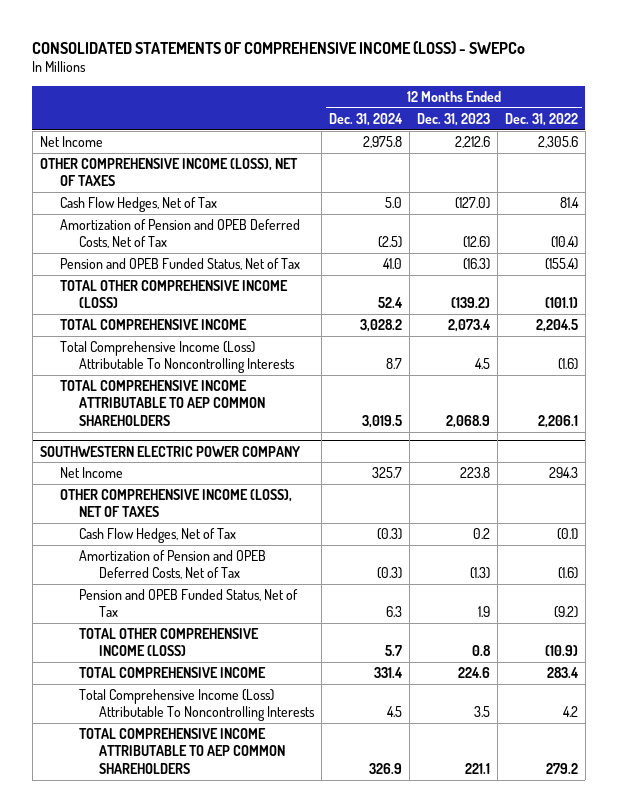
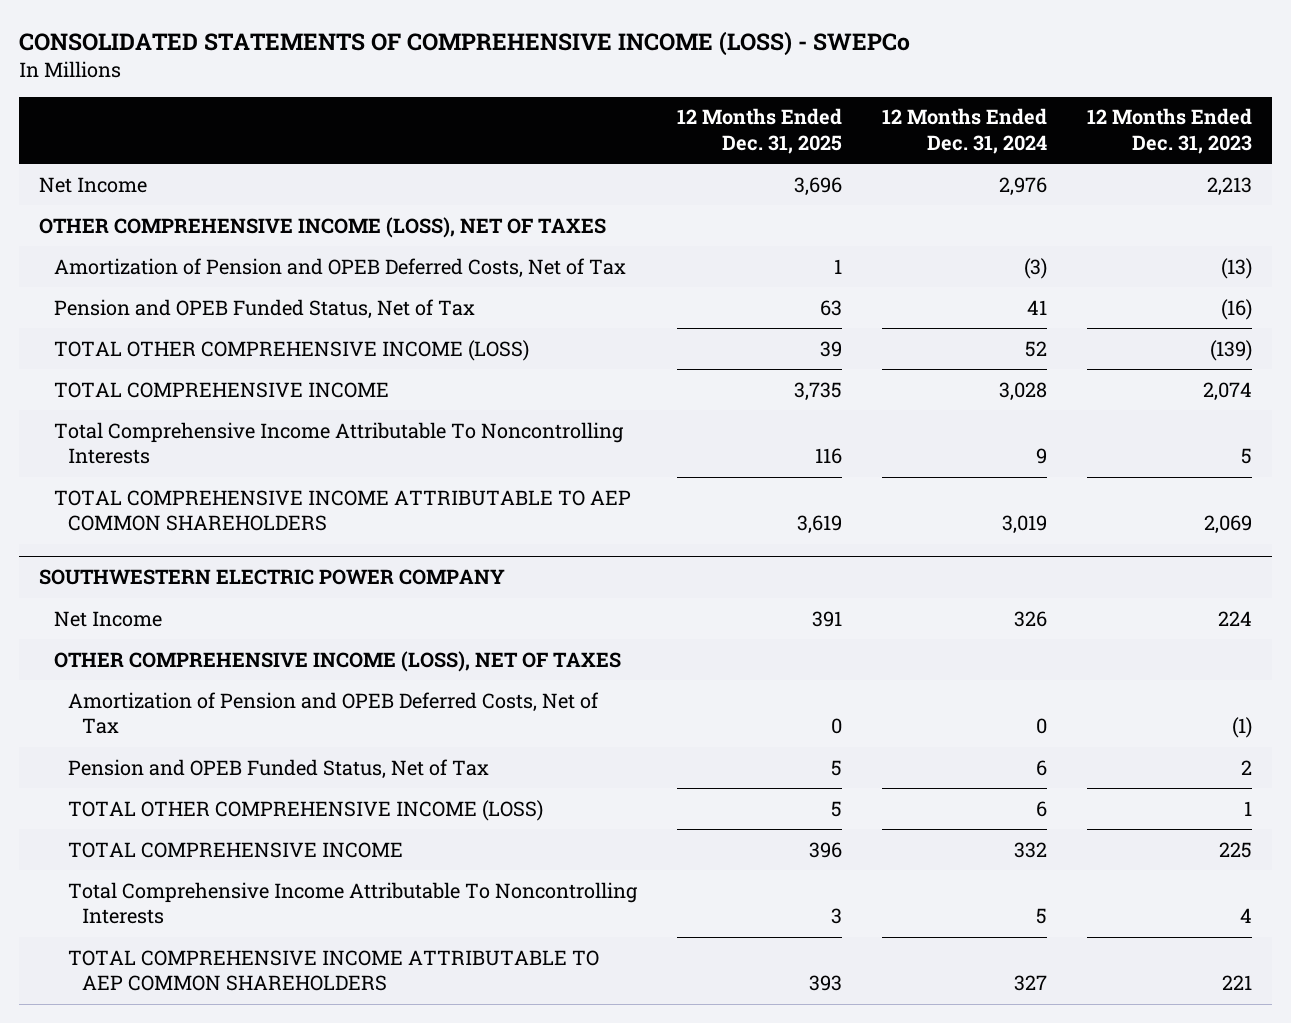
[505,112,579,126] Dec. 31, 2022 -> none
none -> [676,108,842,154] 12 Months Ended Dec. 31, 2025
[363,135,403,148] 2,975.8 -> [998,176,1047,196] 2,976
[455,135,491,148] 2,212.6 -> [1206,176,1252,196] 2,213
[59,196,217,212] Cash Flow Hedges, Net of Tax -> none
[378,236,403,249] (2.5) -> [1023,257,1047,279] (3)
[463,236,491,249] (12.6) -> [1220,257,1252,279] (13)
[383,257,403,269] 41.0 -> [1026,299,1047,315] 41
[463,257,491,270] (16.3) -> [1220,298,1252,320] (16)
[378,297,404,309] 52.4 -> [1024,340,1047,357] 52
[451,297,491,309] (139.2) -> [1209,339,1252,361] (139)
[360,318,403,332] 3,028.2 -> [998,381,1047,401] 3,028
[448,318,492,332] 2,073.4 -> [1202,381,1252,401] 2,074
[59,340,296,374] Total Comprehensive Income (Loss) Attributable To Noncontrolling Interests -> [53,421,624,465] Total Comprehensive Income Attributable To Noncontrolling Interests
[386,358,403,370] 8.7 -> [1035,448,1047,465] 9
[475,358,491,370] 4.5 -> [1240,448,1252,465] 5
[362,414,403,428] 3,019.5 -> [1001,515,1047,535] 3,019
[446,414,491,428] 2,068.9 -> [1203,515,1252,535] 2,069
[372,466,403,478] 325.7 -> [1013,610,1047,627] 326
[460,466,491,478] 223.8 -> [1217,610,1252,626] 224
[79,527,237,543] Cash Flow Hedges, Net of Tax -> none
[377,567,403,580] (0.3) -> [1035,718,1047,735] 0
[470,567,491,580] (1.3) -> [1231,717,1252,739] (1)
[386,606,403,618] 6.3 -> [1035,759,1047,776] 6
[478,606,491,618] 1.9 -> [1240,759,1252,775] 2
[385,645,403,657] 5.7 -> [1035,800,1047,817] 6
[472,645,492,657] 0.8 -> [1243,800,1252,816] 1
[374,666,404,678] 331.4 -> [1013,841,1047,858] 332
[458,666,491,678] 224.6 -> [1218,841,1252,858] 225
[79,688,316,722] Total Comprehensive Income (Loss) Attributable To Noncontrolling Interests -> [67,881,638,925] Total Comprehensive Income Attributable To Noncontrolling Interests
[387,706,403,718] 4.5 -> [1035,908,1047,925] 5
[474,706,491,718] 3.5 -> [1239,908,1252,924] 4
[369,762,403,774] 326.9 -> [1013,975,1047,992] 327
[465,762,491,774] 221.1 -> [1221,975,1252,991] 221

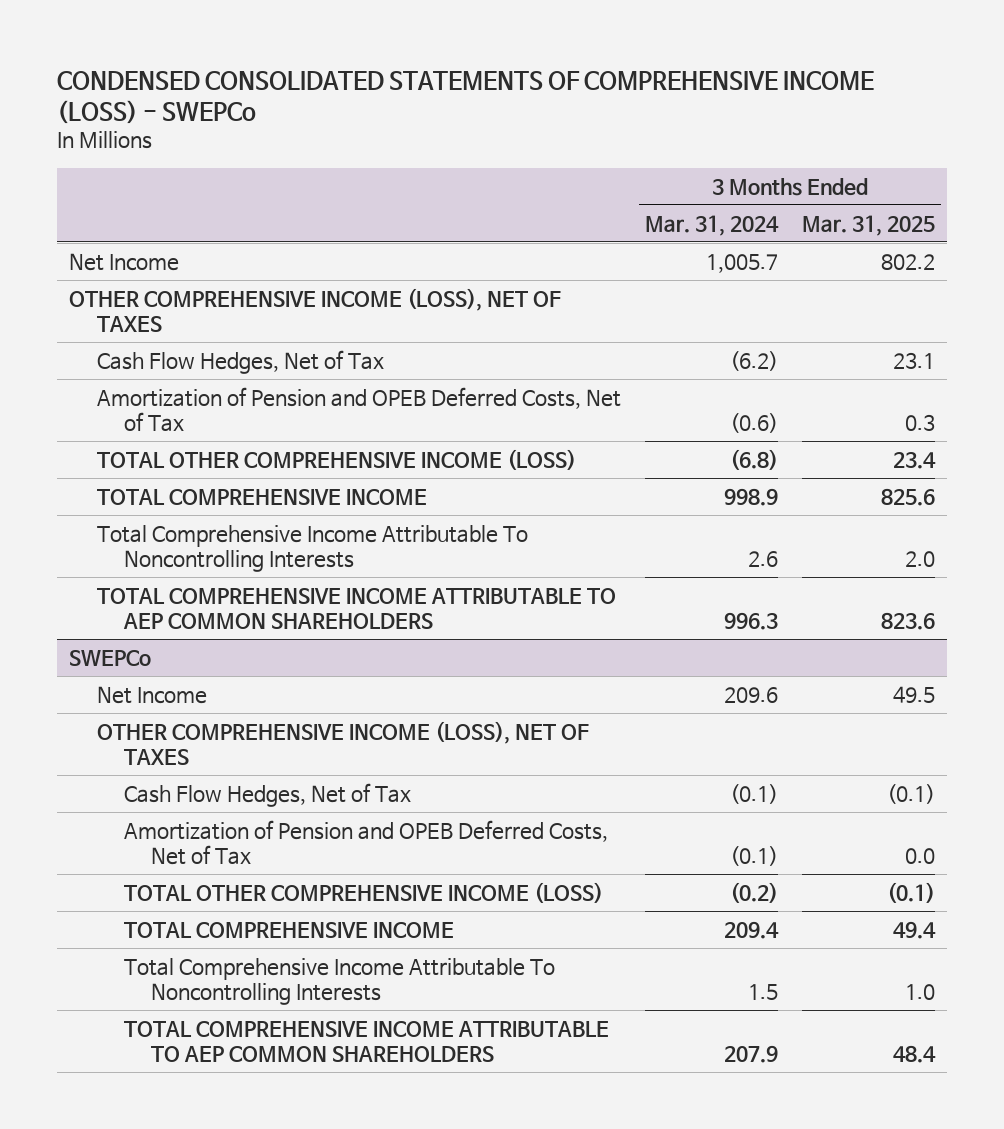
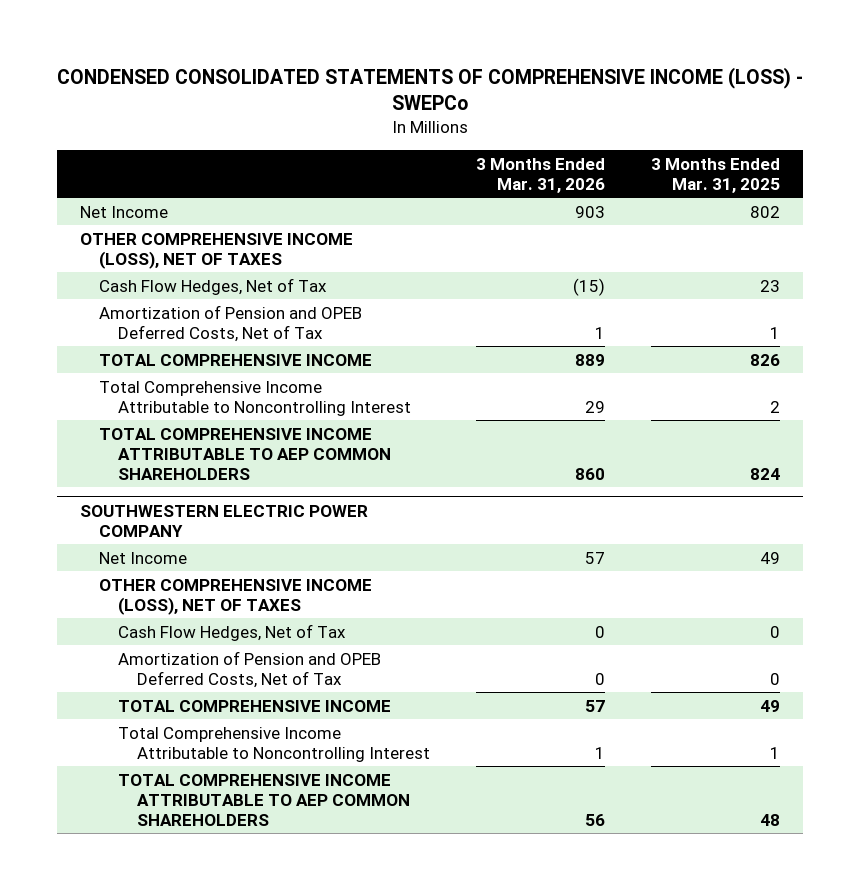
[644,214,779,236] Mar. 31, 2024 -> none
none -> [476,157,606,193] 3 Months Ended Mar. 31, 2026
[880,253,935,270] 802.2 -> [750,205,781,218] 802
[96,448,576,470] TOTAL OTHER COMPREHENSIVE INCOME (LOSS) -> none
[892,351,935,369] 23.1 -> [760,279,781,292] 23
[904,413,935,431] 0.3 -> [770,326,781,339] 1
[880,487,935,506] 825.6 -> [750,353,781,366] 826
[96,524,528,572] Total Comprehensive Income Attributable To Noncontrolling Interests -> [99,380,412,416] Total Comprehensive Income Attributable to Noncontrolling Interest
[904,550,935,567] 2.0 -> [770,400,781,413] 2
[880,611,935,630] 823.6 -> [750,467,781,480] 824
[69,649,152,666] SWEPCo -> [80,504,369,537] SOUTHWESTERN ELECTRIC POWER COMPANY
[892,685,935,703] 49.5 -> [760,551,781,564] 49
[123,881,603,903] TOTAL OTHER COMPREHENSIVE INCOME (LOSS) -> none
[886,783,935,804] (0.1) -> [770,625,781,638] 0
[904,847,935,864] 0.0 -> [770,672,781,685] 0
[892,920,936,939] 49.4 -> [760,699,781,712] 49
[123,957,555,1005] Total Comprehensive Income Attributable To Noncontrolling Interests -> [118,726,430,762] Total Comprehensive Income Attributable to Noncontrolling Interest
[904,983,935,1000] 1.0 -> [770,746,781,759] 1
[892,1044,936,1063] 48.4 -> [760,813,781,826] 48

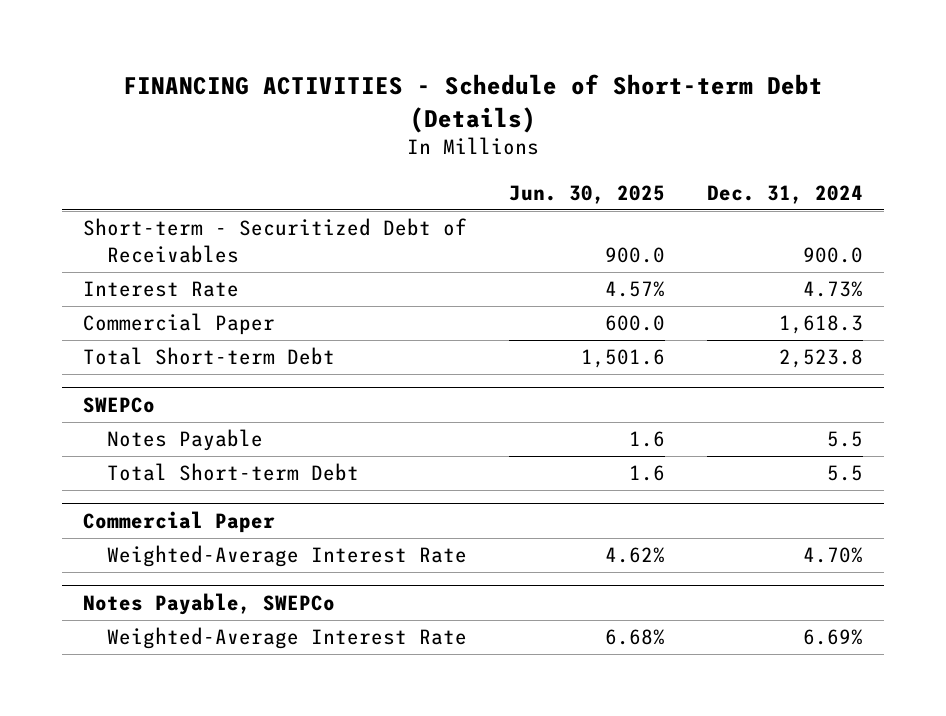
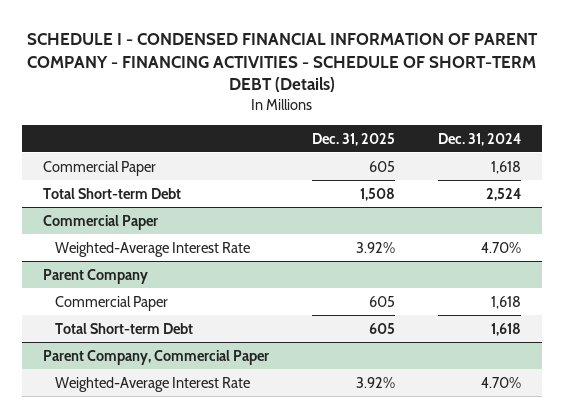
[123,74,824,133] FINANCING ACTIVITIES - Schedule of Short-term Debt (Details) -> [27,32,539,93] SCHEDULE I - CONDENSED FINANCIAL INFORMATION OF PARENT COMPANY - FINANCING ACTIVITIES - SCHEDULE OF SHORT-TERM DEBT (Details)
[509,184,666,204] Jun. 30, 2025 -> none
none -> [312,132,396,146] Dec. 31, 2025
[83,218,468,263] Short-term - Securitized Debt of Receivables -> none
[83,281,240,298] Interest Rate -> none
[83,396,156,413] SWEPCo -> none
[106,429,263,452] Notes Payable -> none
[106,463,359,482] Total Short-term Debt -> none
[779,315,864,335] 1,618.3 -> [490,160,521,174] 1,618
[779,349,864,369] 2,523.8 -> [485,187,521,201] 2,524
[83,592,336,615] Notes Payable, SWEPCo -> none
none -> [43,268,149,284] Parent Company
none -> [54,295,168,311] Commercial Paper
none -> [54,322,193,334] Total Short-term Debt
none -> [43,349,270,365] Parent Company, Commercial Paper
[803,629,864,646] 6.69% -> [480,376,521,388] 4.70%

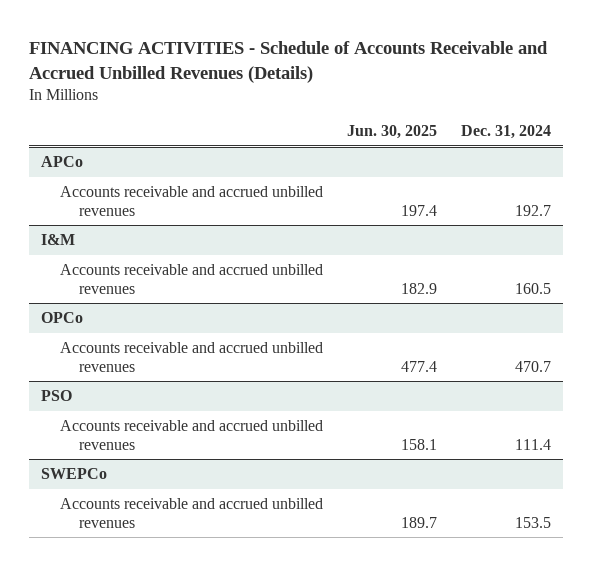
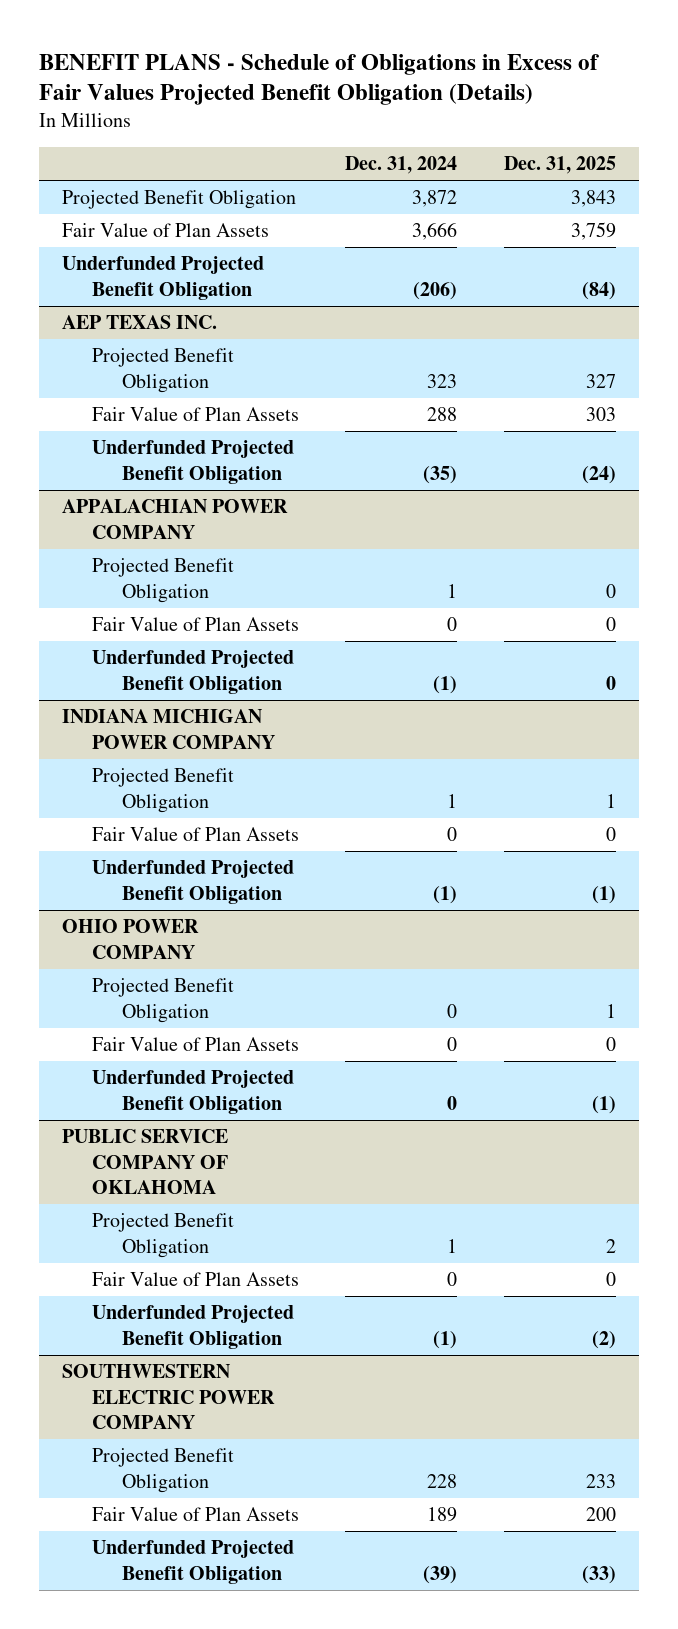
[29,40,549,83] FINANCING ACTIVITIES - Schedule of Accounts Receivable and Accrued Unbilled Revenues (Details) -> [38,53,599,106] BENEFIT PLANS - Schedule of Obligations in Excess of Fair Values Projected Benefit Obligation (Details)
[347,125,438,140] Jun. 30, 2025 -> none
none -> [503,156,616,175] Dec. 31, 2025
[60,186,324,216] Accounts receivable and accrued unbilled revenues -> none
[60,264,324,294] Accounts receivable and accrued unbilled revenues -> none
[60,342,324,372] Accounts receivable and accrued unbilled revenues -> none
[60,420,324,450] Accounts receivable and accrued unbilled revenues -> none
[60,498,324,528] Accounts receivable and accrued unbilled revenues -> none
none -> [62,190,297,210] Projected Benefit Obligation
none -> [62,223,270,238] Fair Value of Plan Assets
none -> [62,256,265,300] Underfunded Projected Benefit Obligation
none -> [62,315,218,330] AEP TEXAS INC.
none -> [91,348,234,393] Projected Benefit Obligation
none -> [91,407,299,422] Fair Value of Plan Assets
none -> [91,440,294,484] Underfunded Projected Benefit Obligation
[41,156,84,168] APCo -> [62,499,289,539] APPALACHIAN POWER COMPANY
none -> [91,558,234,603] Projected Benefit Obligation
none -> [91,617,299,632] Fair Value of Plan Assets
none -> [91,650,294,694] Underfunded Projected Benefit Obligation
[41,234,76,246] I&M -> [62,709,275,749] INDIANA MICHIGAN POWER COMPANY
none -> [91,768,234,813] Projected Benefit Obligation
none -> [91,827,299,842] Fair Value of Plan Assets
none -> [91,860,294,904] Underfunded Projected Benefit Obligation
[41,312,84,324] OPCo -> [62,919,200,959] OHIO POWER COMPANY
none -> [91,978,234,1023] Projected Benefit Obligation
none -> [91,1037,299,1052] Fair Value of Plan Assets
none -> [91,1070,294,1114] Underfunded Projected Benefit Obligation
[41,390,73,402] PSO -> [62,1129,229,1195] PUBLIC SERVICE COMPANY OF OKLAHOMA
none -> [91,1213,234,1258] Projected Benefit Obligation
none -> [91,1272,299,1287] Fair Value of Plan Assets
none -> [91,1305,294,1349] Underfunded Projected Benefit Obligation
[41,468,108,480] SWEPCo -> [62,1364,275,1430] SOUTHWESTERN ELECTRIC POWER COMPANY
none -> [91,1448,234,1493] Projected Benefit Obligation
none -> [91,1507,299,1522] Fair Value of Plan Assets
none -> [91,1540,294,1584] Underfunded Projected Benefit Obligation

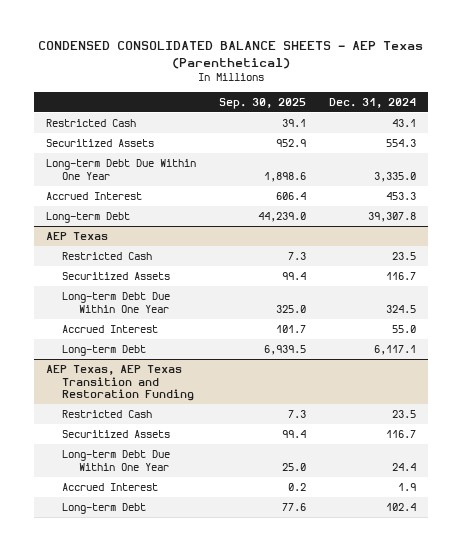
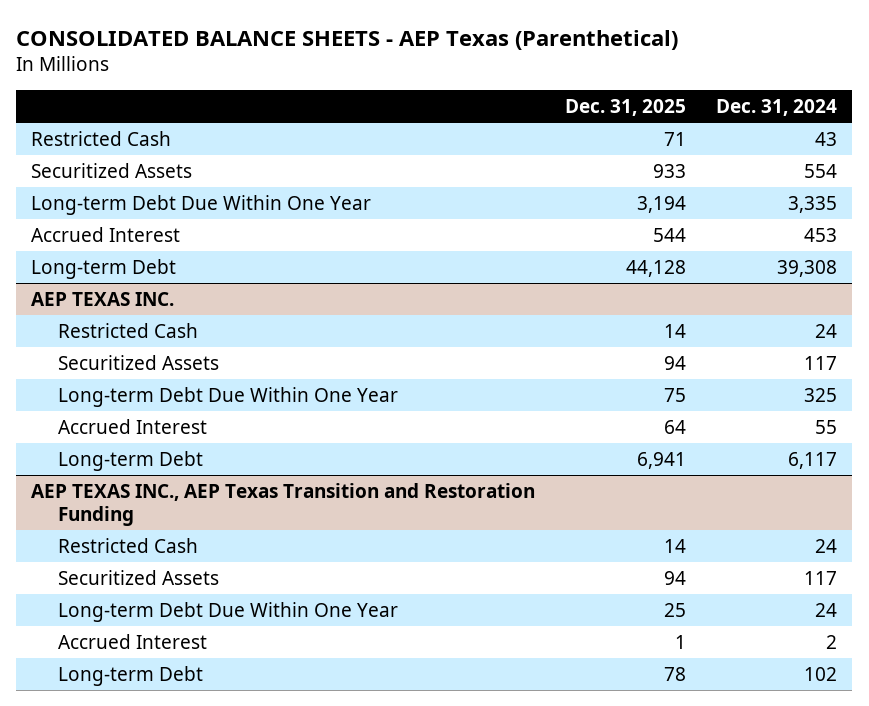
[38,41,424,69] CONDENSED CONSOLIDATED BALANCE SHEETS - AEP Texas (Parenthetical) -> [16,29,679,50] CONSOLIDATED BALANCE SHEETS - AEP Texas (Parenthetical)
[219,97,307,109] Sep. 30, 2025 -> none
none -> [565,99,687,117] Dec. 31, 2025
[392,119,417,128] 43.1 -> [815,131,838,146] 43
[386,139,417,148] 554.3 -> [804,163,838,178] 554
[374,171,417,182] 3,335.0 -> [788,195,838,213] 3,335
[386,192,417,201] 453.3 -> [804,227,838,242] 453
[368,212,417,223] 39,307.8 -> [777,259,838,277] 39,308
[45,232,108,241] AEP Texas -> [31,291,175,306] AEP TEXAS INC.
[392,252,417,261] 23.5 -> [815,323,838,338] 24
[386,272,417,281] 116.7 -> [804,355,838,370] 117
[386,304,417,313] 324.5 -> [804,387,838,402] 325
[392,325,417,334] 55.0 -> [815,419,838,434] 55
[374,345,417,356] 6,117.1 -> [788,451,838,469] 6,117
[45,365,195,401] AEP Texas, AEP Texas Transition and Restoration Funding -> [31,482,536,527] AEP TEXAS INC., AEP Texas Transition and Restoration Funding
[392,410,417,419] 23.5 -> [815,538,838,553] 24
[386,430,417,439] 116.7 -> [804,570,838,585] 117
[392,462,417,471] 24.4 -> [815,602,838,617] 24
[398,483,417,492] 1.9 -> [826,634,838,649] 2
[386,503,417,512] 102.4 -> [804,666,838,681] 102

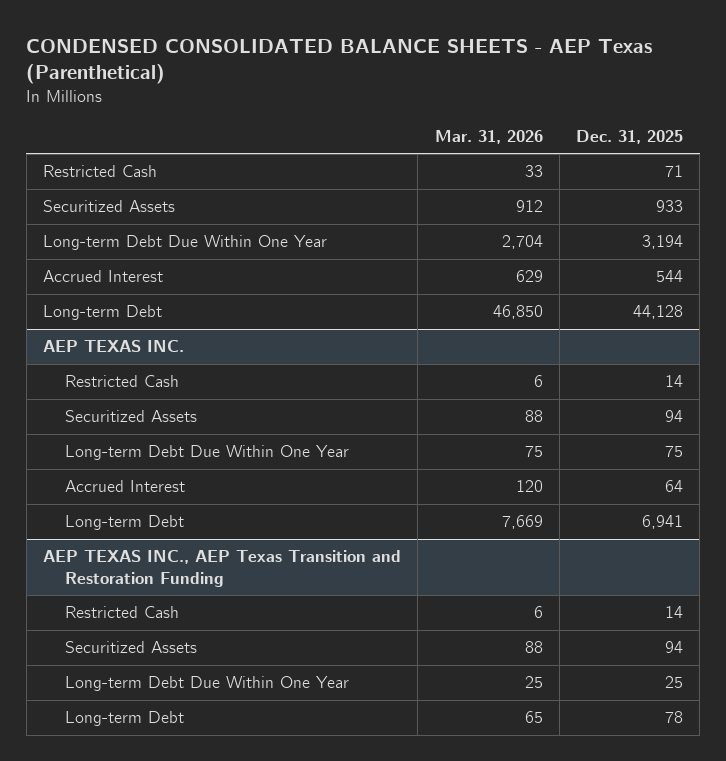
[16,29,679,50] CONSOLIDATED BALANCE SHEETS - AEP Texas (Parenthetical) -> [26,38,653,84] CONDENSED CONSOLIDATED BALANCE SHEETS - AEP Texas (Parenthetical)
[716,99,838,117] Dec. 31, 2024 -> none
none -> [434,129,543,144] Mar. 31, 2026
[57,633,207,649] Accrued Interest -> none

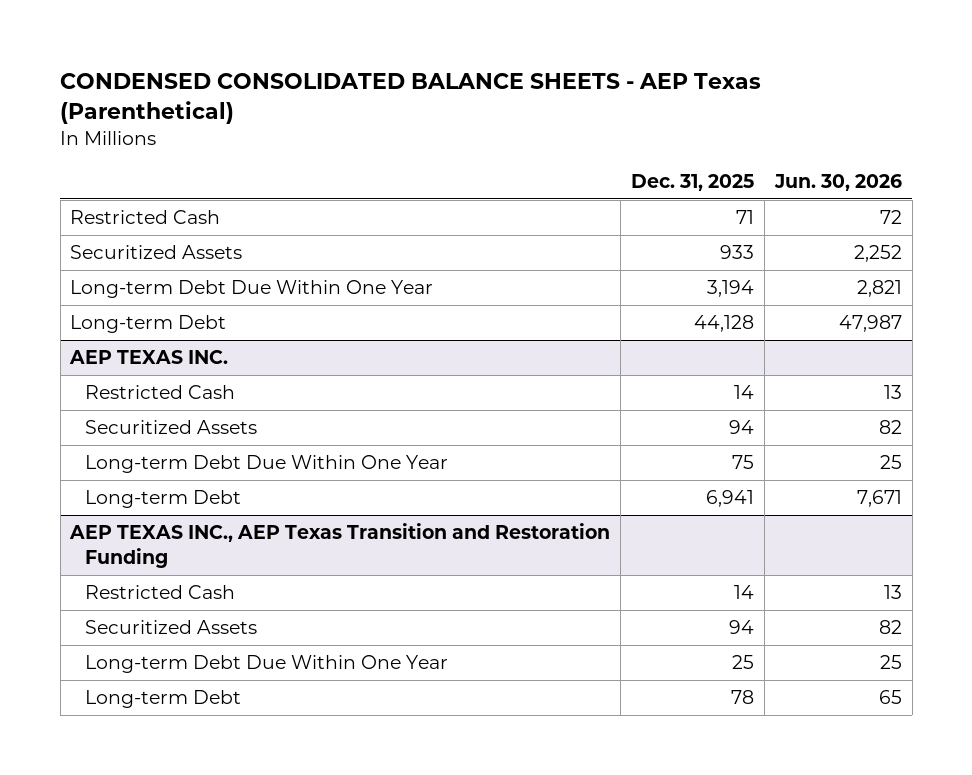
[434,129,543,144] Mar. 31, 2026 -> none
none -> [773,173,902,191] Jun. 30, 2026
[42,270,163,283] Accrued Interest -> none
[65,480,186,493] Accrued Interest -> none

